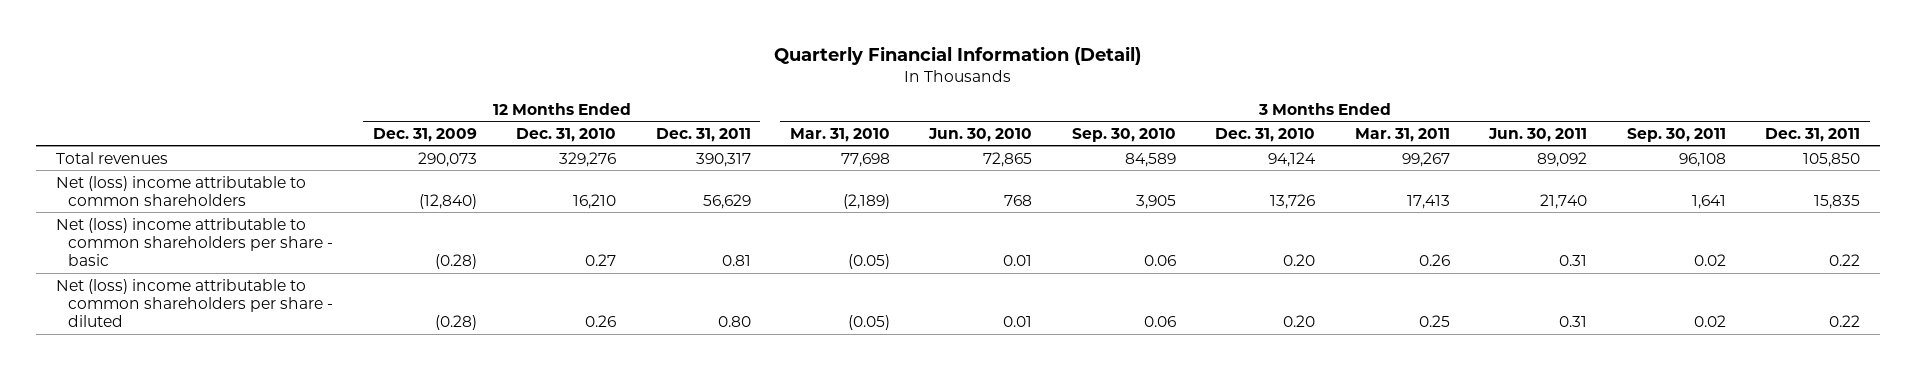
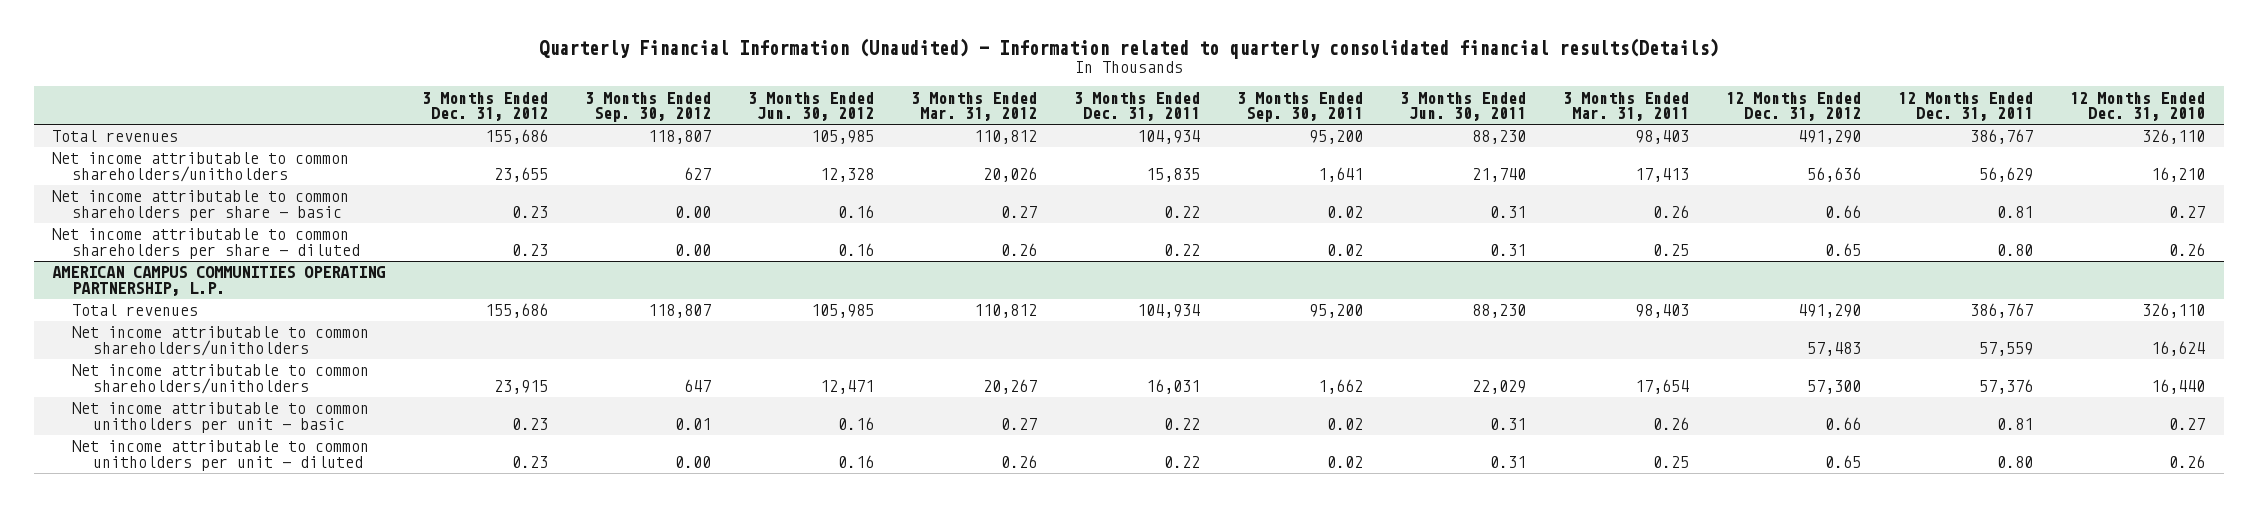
[774,45,1142,65] Quarterly Financial Information (Detail) -> [538,37,1719,59] Quarterly Financial Information (Unaudited) - Information related to quarterly consolidated financial results(Details)
[372,127,477,142] Dec. 31, 2009 -> none
[789,127,890,142] Mar. 31, 2010 -> none
[928,127,1033,142] Jun. 30, 2010 -> none
[1071,127,1176,142] Sep. 30, 2010 -> none
[1215,127,1316,142] Dec. 31, 2010 -> none
none -> [422,91,549,122] 3 Months Ended Dec. 31, 2012
none -> [585,91,712,123] 3 Months Ended Sep. 30, 2012
none -> [748,91,875,122] 3 Months Ended Jun. 30, 2012
none -> [911,91,1038,122] 3 Months Ended Mar. 31, 2012
none -> [1726,91,1862,122] 12 Months Ended Dec. 31, 2012
[559,151,617,167] 329,276 -> [2142,129,2206,145] 326,110
[695,152,751,167] 390,317 -> [1970,129,2034,145] 386,767
[1401,151,1450,167] 99,267 -> [1635,130,1690,145] 98,403
[1537,151,1588,167] 89,092 -> [1472,130,1527,145] 88,230
[1678,152,1726,167] 96,108 -> [1309,130,1364,145] 95,200
[1803,152,1861,167] 105,850 -> [1137,130,1201,145] 104,934
[56,175,307,206] Net (loss) income attributable to common shareholders -> [52,152,350,183] Net income attributable to common shareholders/unitholders
[56,217,334,266] Net (loss) income attributable to common shareholders per share - basic -> [52,190,350,222] Net income attributable to common shareholders per share - basic
[56,278,334,327] Net (loss) income attributable to common shareholders per share - diluted -> [52,228,361,260] Net income attributable to common shareholders per share - diluted
none -> [52,266,386,297] AMERICAN CAMPUS COMMUNITIES OPERATING PARTNERSHIP, L.P.
none -> [72,304,199,317] Total revenues
none -> [72,326,370,357] Net income attributable to common shareholders/unitholders
none -> [72,364,370,395] Net income attributable to common shareholders/unitholders
none -> [72,402,370,434] Net income attributable to common unitholders per unit - basic
none -> [72,440,370,472] Net income attributable to common unitholders per unit - diluted

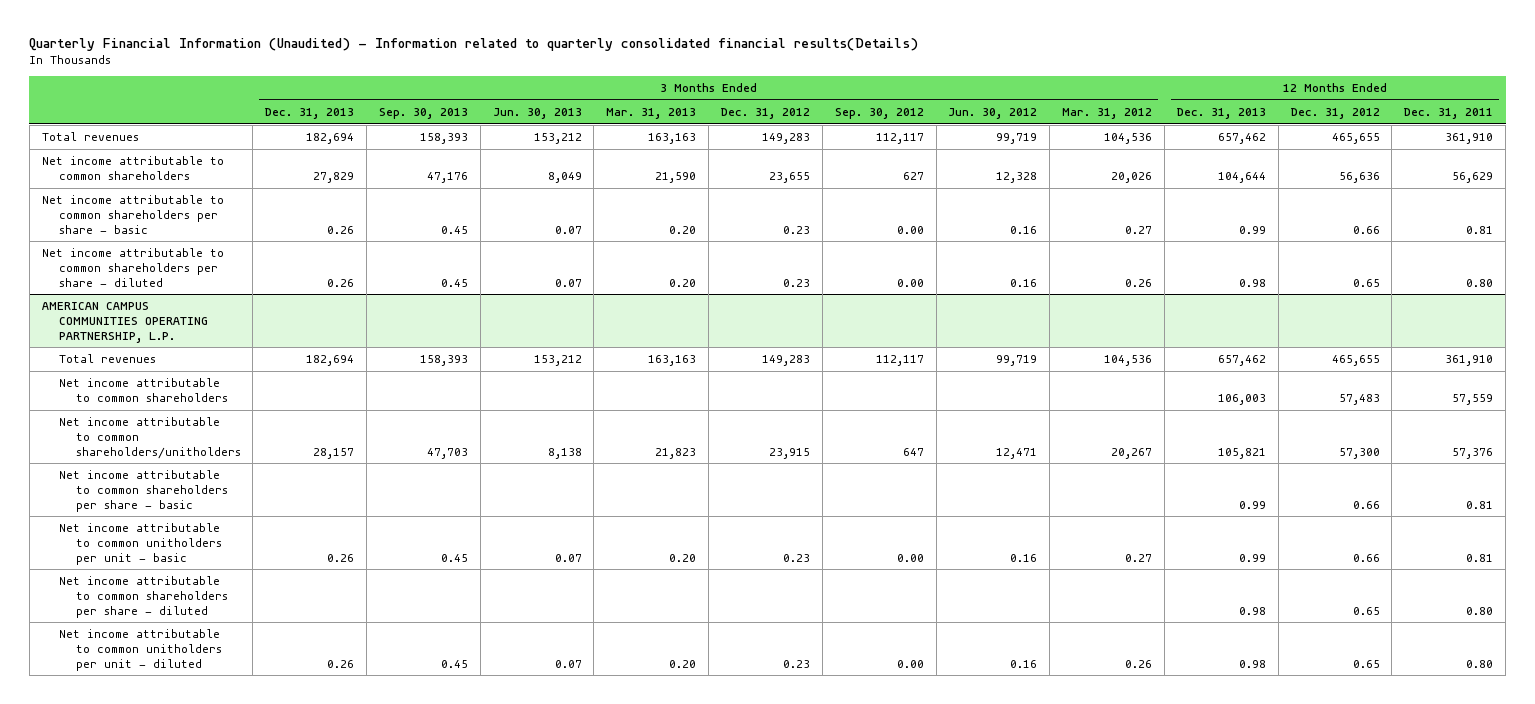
[1074,91,1201,122] 3 Months Ended Dec. 31, 2011 -> none
[1237,91,1364,123] 3 Months Ended Sep. 30, 2011 -> none
[1400,91,1527,122] 3 Months Ended Jun. 30, 2011 -> none
[1563,91,1690,122] 3 Months Ended Mar. 31, 2011 -> none
[2070,91,2206,122] 12 Months Ended Dec. 31, 2010 -> none
none -> [265,107,355,119] Dec. 31, 2013
none -> [378,107,468,119] Sep. 30, 2013
none -> [492,107,582,119] Jun. 30, 2013
none -> [606,107,697,119] Mar. 31, 2013
none -> [1176,107,1266,119] Dec. 31, 2013
[485,129,549,145] 155,686 -> [762,132,811,144] 149,283
[648,130,712,145] 118,807 -> [875,132,924,144] 112,117
[811,130,875,145] 105,985 -> [996,132,1038,144] 99,719
[974,130,1038,145] 110,812 -> [1104,132,1153,144] 104,536
[1798,130,1862,145] 491,290 -> [1331,132,1380,144] 465,655
[1970,129,2034,145] 386,767 -> [1445,132,1494,144] 361,910
[52,152,350,183] Net income attributable to common shareholders/unitholders -> [41,155,224,180] Net income attributable to common shareholders
[485,303,549,319] 155,686 -> [762,354,811,366] 149,283
[648,304,712,319] 118,807 -> [875,354,924,366] 112,117
[811,304,875,319] 105,985 -> [996,354,1038,366] 99,719
[974,304,1038,319] 110,812 -> [1104,354,1153,366] 104,536
[1798,304,1862,319] 491,290 -> [1331,354,1380,366] 465,655
[1970,303,2034,319] 386,767 -> [1445,354,1494,366] 361,910
[72,326,370,357] Net income attributable to common shareholders/unitholders -> [58,377,228,402] Net income attributable to common shareholders
none -> [58,469,228,512] Net income attributable to common shareholders per share - basic
[675,418,712,431] 0.01 -> [896,553,924,562] 0.00
none -> [58,575,228,618] Net income attributable to common shareholders per share - diluted

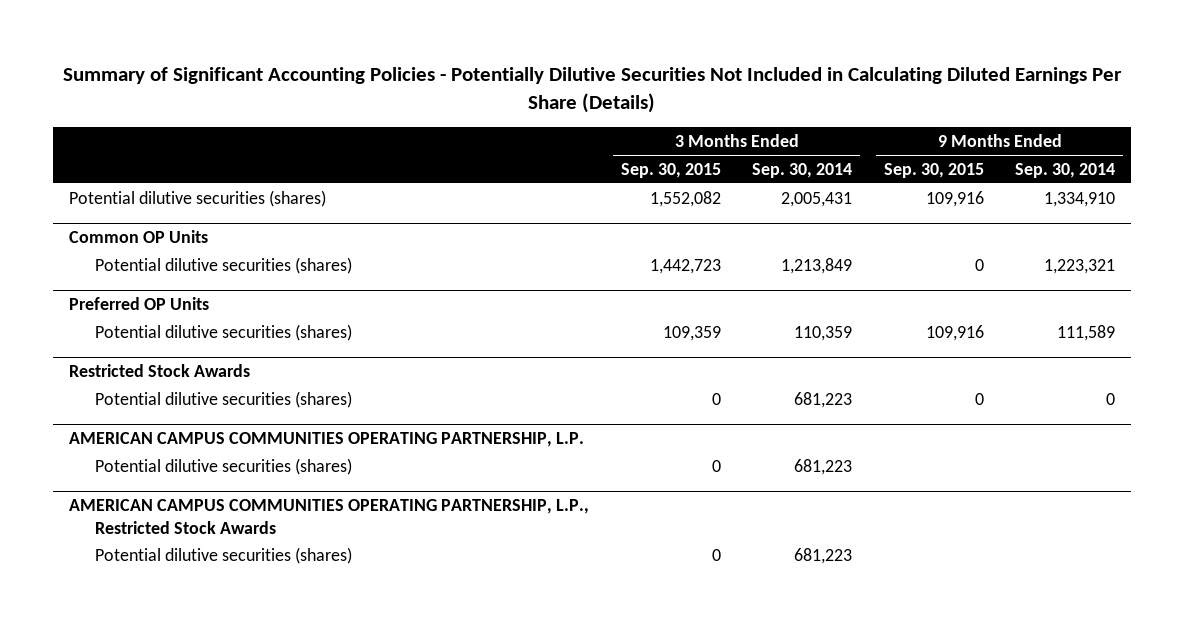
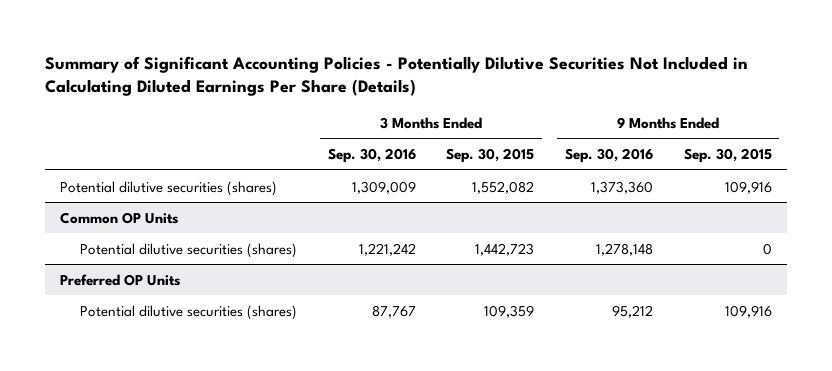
[752,162,853,178] Sep. 30, 2014 -> none
[1015,162,1116,178] Sep. 30, 2014 -> none
none -> [327,148,416,164] Sep. 30, 2016
none -> [564,148,653,164] Sep. 30, 2016
[69,363,251,377] Restricted Stock Awards -> none
[94,390,352,408] Potential dilutive securities (shares) -> none
[69,431,585,447] AMERICAN CAMPUS COMMUNITIES OPERATING PARTNERSHIP, L.P. -> none
[94,457,352,475] Potential dilutive securities (shares) -> none
[69,498,590,534] AMERICAN CAMPUS COMMUNITIES OPERATING PARTNERSHIP, L.P., Restricted Stock Awards -> none
[94,546,352,564] Potential dilutive securities (shares) -> none

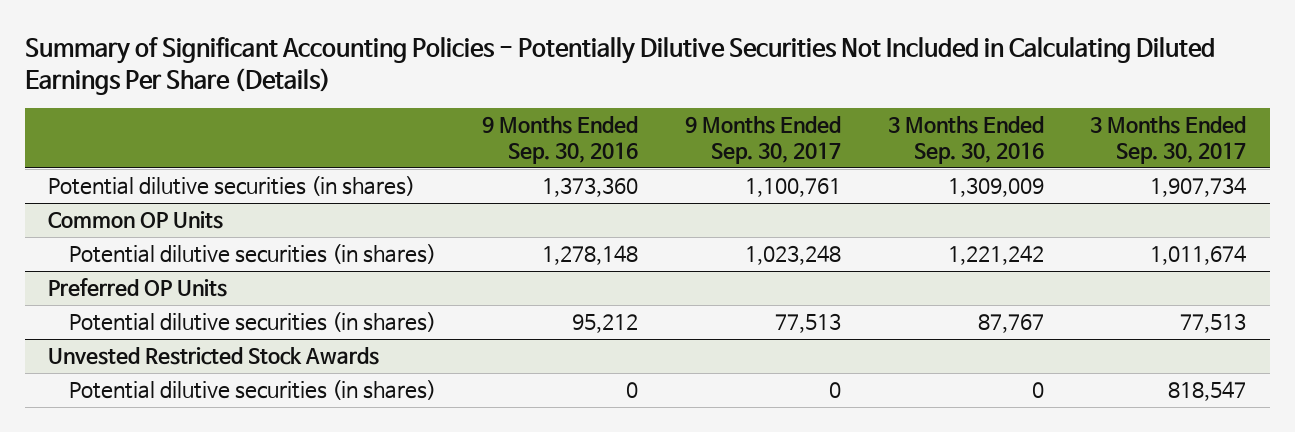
[446,148,535,164] Sep. 30, 2015 -> none
[683,148,772,164] Sep. 30, 2015 -> none
none -> [685,116,842,165] 9 Months Ended Sep. 30, 2017
none -> [1090,116,1247,165] 3 Months Ended Sep. 30, 2017
[60,180,278,196] Potential dilutive securities (shares) -> [48,176,416,197] Potential dilutive securities (in shares)
[80,242,298,258] Potential dilutive securities (shares) -> [68,244,436,265] Potential dilutive securities (in shares)
[80,304,298,320] Potential dilutive securities (shares) -> [68,312,436,333] Potential dilutive securities (in shares)
none -> [48,347,380,366] Unvested Restricted Stock Awards
none -> [68,380,436,401] Potential dilutive securities (in shares)

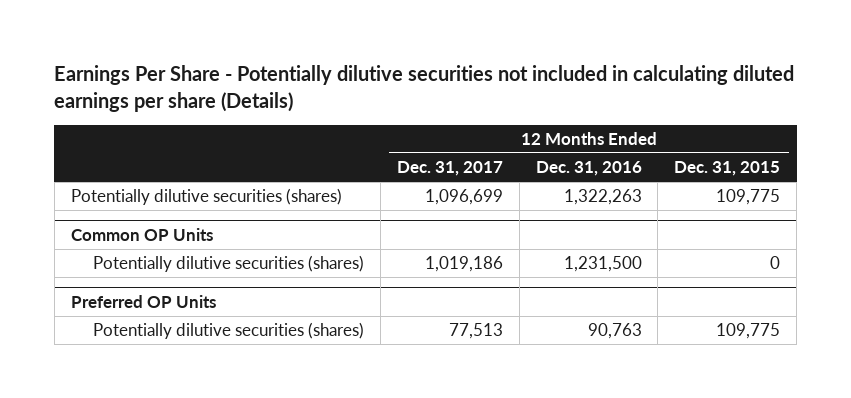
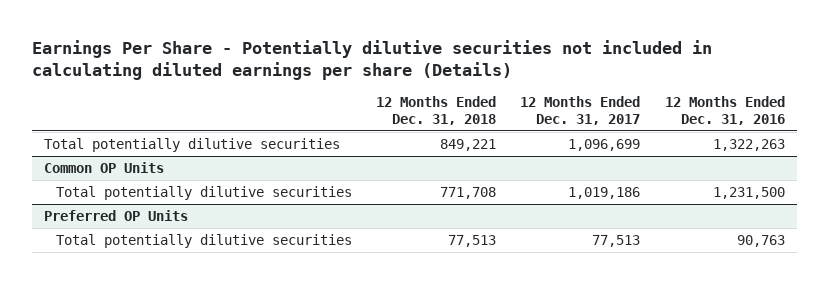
[674,161,781,177] Dec. 31, 2015 -> none
none -> [375,96,496,126] 12 Months Ended Dec. 31, 2018
[70,188,342,206] Potentially dilutive securities (shares) -> [44,138,341,153] Total potentially dilutive securities
[92,255,364,273] Potentially dilutive securities (shares) -> [55,186,352,201] Total potentially dilutive securities
[92,322,364,340] Potentially dilutive securities (shares) -> [55,234,352,249] Total potentially dilutive securities

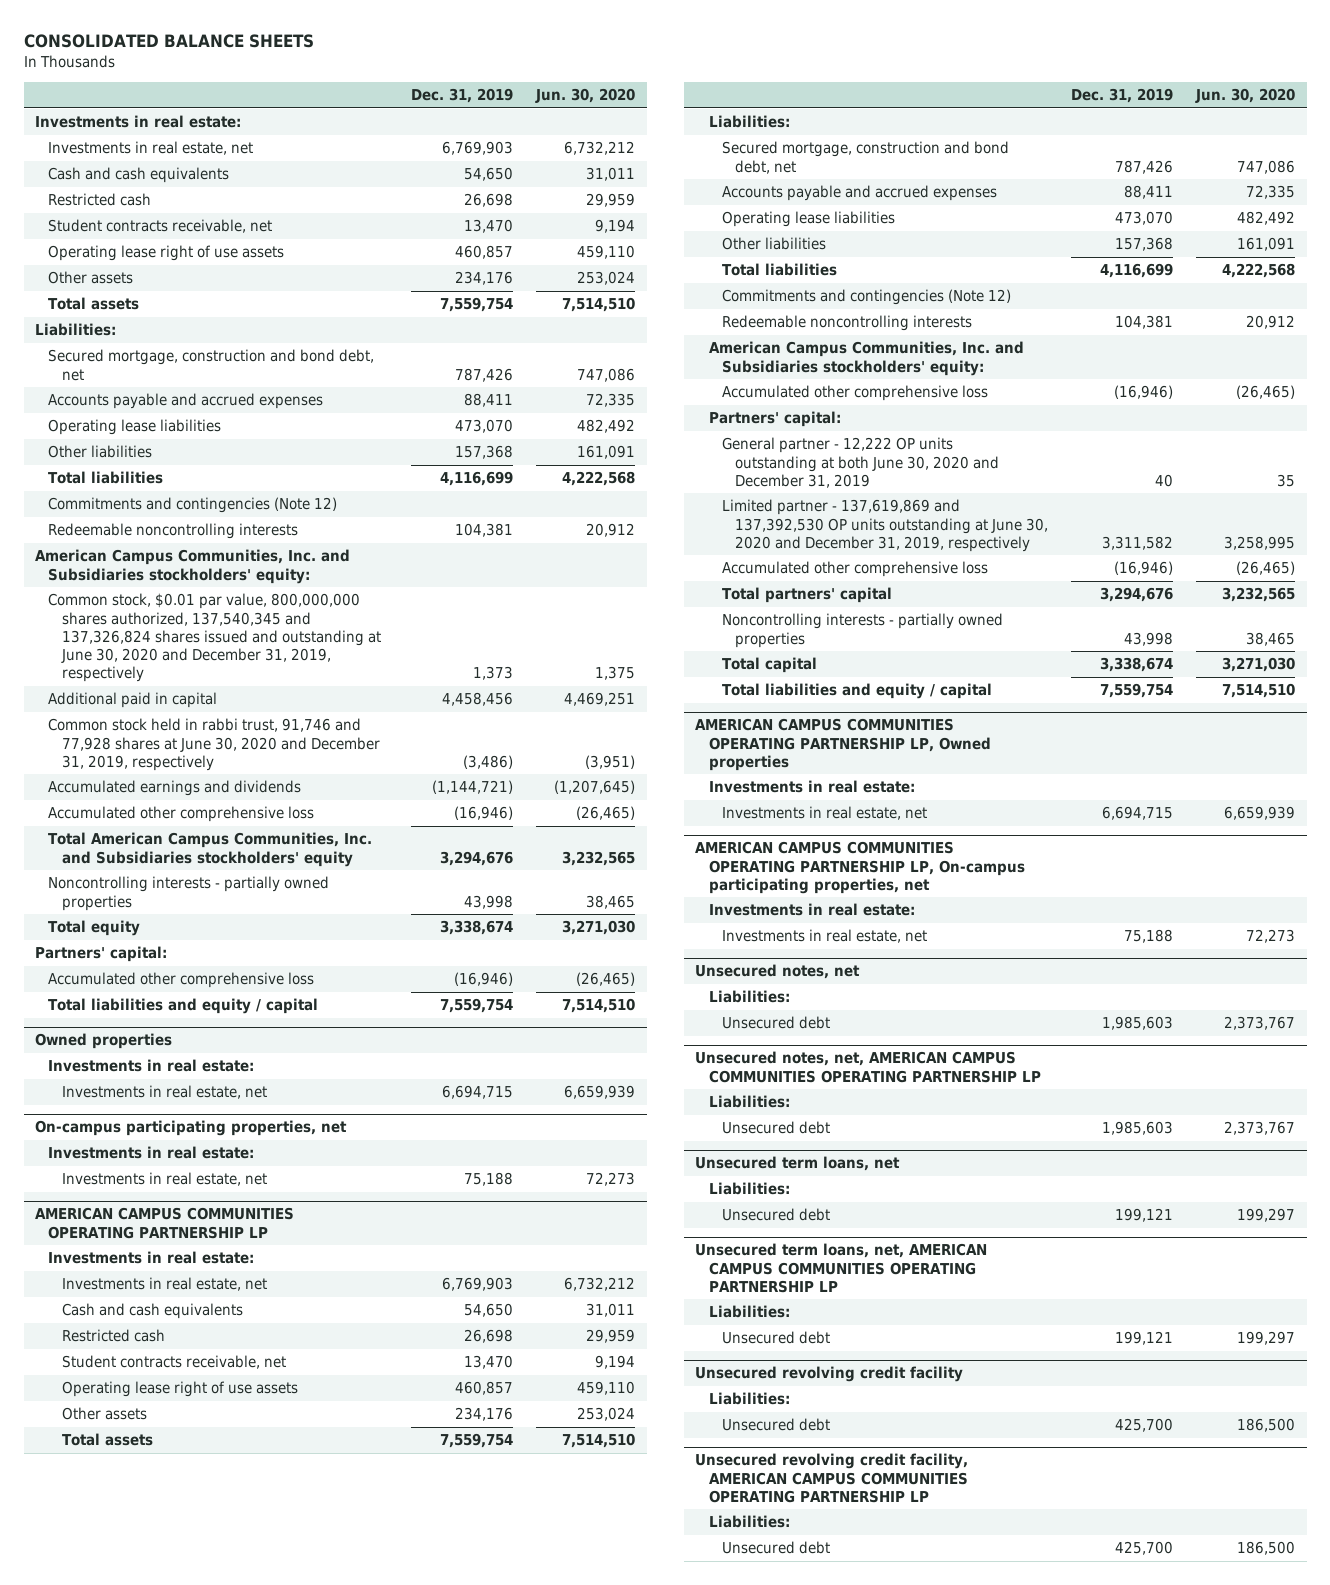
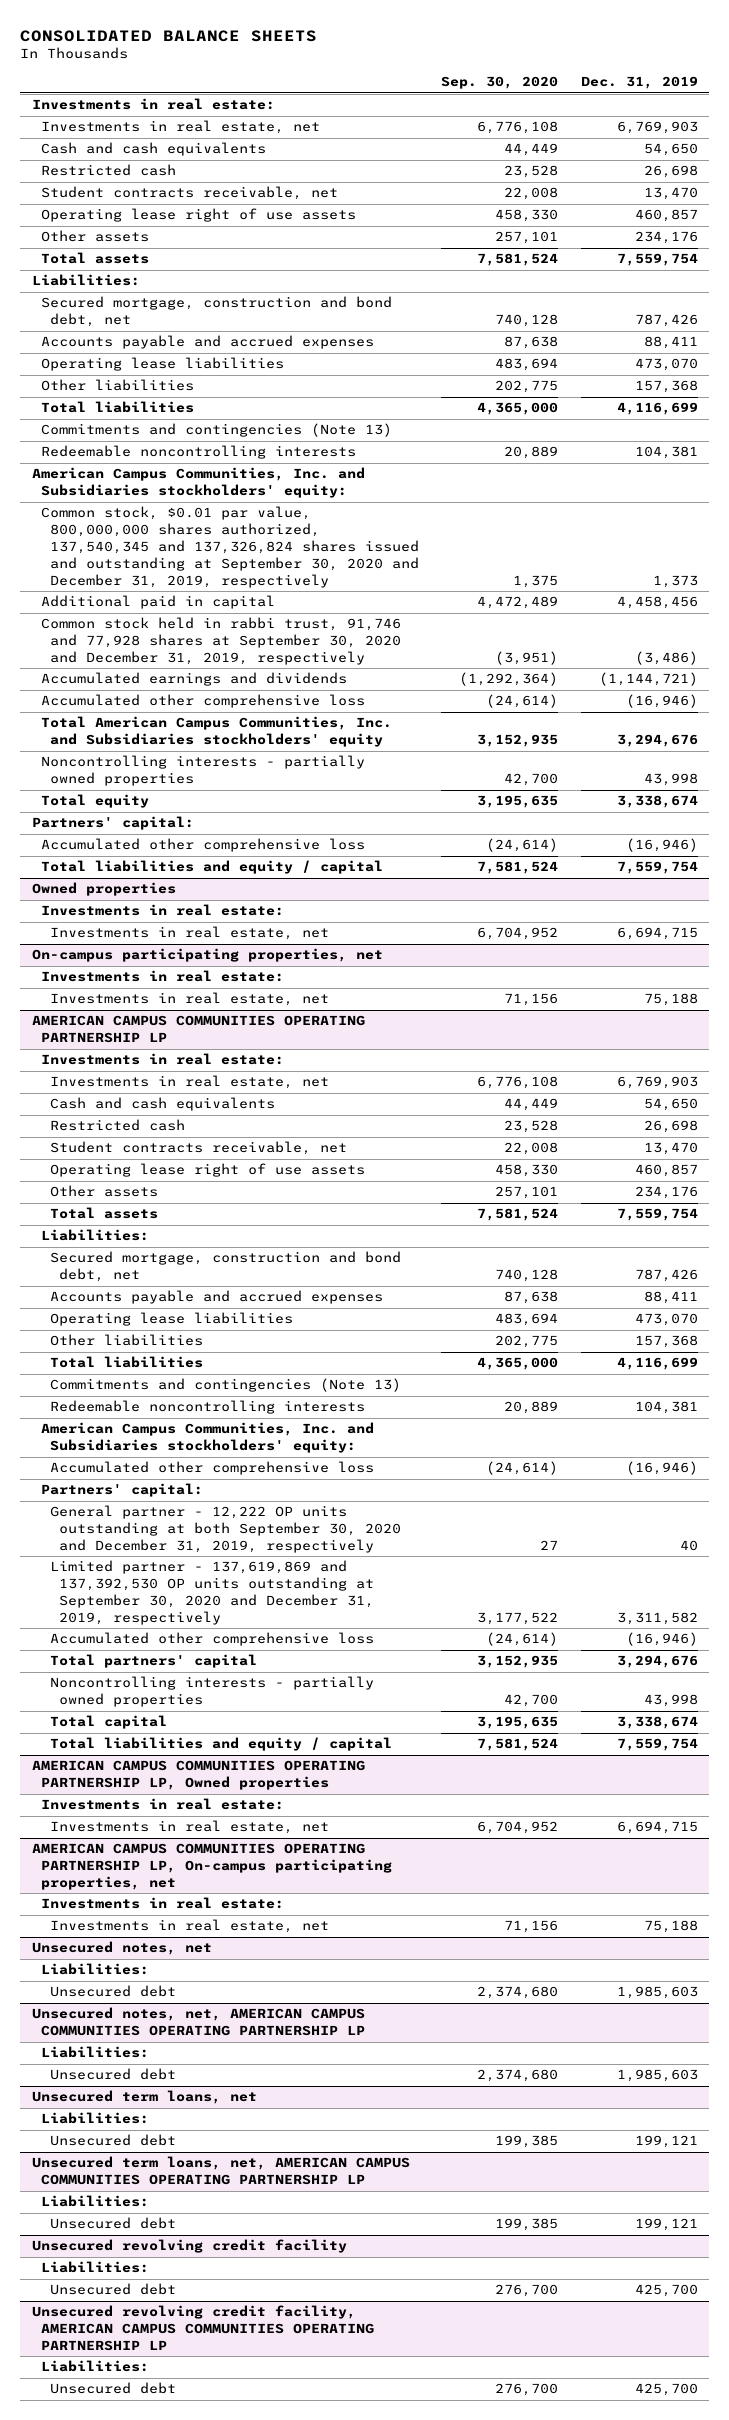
[535,88,636,104] Jun. 30, 2020 -> none
none -> [441,76,559,90] Sep. 30, 2020
[48,497,338,514] Commitments and contingencies (Note 12) -> [40,423,392,438] Commitments and contingencies (Note 13)
[48,593,381,683] Common stock, $0.01 par value, 800,000,000 shares authorized, 137,540,345 and 137,326,824 shares issued and outstanding at June 30, 2020 and December 31, 2019, respectively -> [40,506,419,588] Common stock, $0.01 par value, 800,000,000 shares authorized, 137,540,345 and 137,326,824 shares issued and outstanding at September 30, 2020 and December 31, 2019, respectively
[48,718,380,771] Common stock held in rabbi trust, 91,746 and 77,928 shares at June 30, 2020 and December 31, 2019, respectively -> [40,617,401,666] Common stock held in rabbi trust, 91,746 and 77,928 shares at September 30, 2020 and December 31, 2019, respectively
[722,289,1012,306] Commitments and contingencies (Note 12) -> [49,1378,401,1393] Commitments and contingencies (Note 13)
[722,437,1000,488] General partner - 12,222 OP units outstanding at both June 30, 2020 and December 31, 2019 -> [49,1505,402,1554] General partner - 12,222 OP units outstanding at both September 30, 2020 and December 31, 2019, respectively
[722,499,1049,552] Limited partner - 137,619,869 and 137,392,530 OP units outstanding at June 30, 2020 and December 31, 2019, respectively -> [49,1560,375,1625] Limited partner - 137,619,869 and 137,392,530 OP units outstanding at September 30, 2020 and December 31, 2019, respectively

